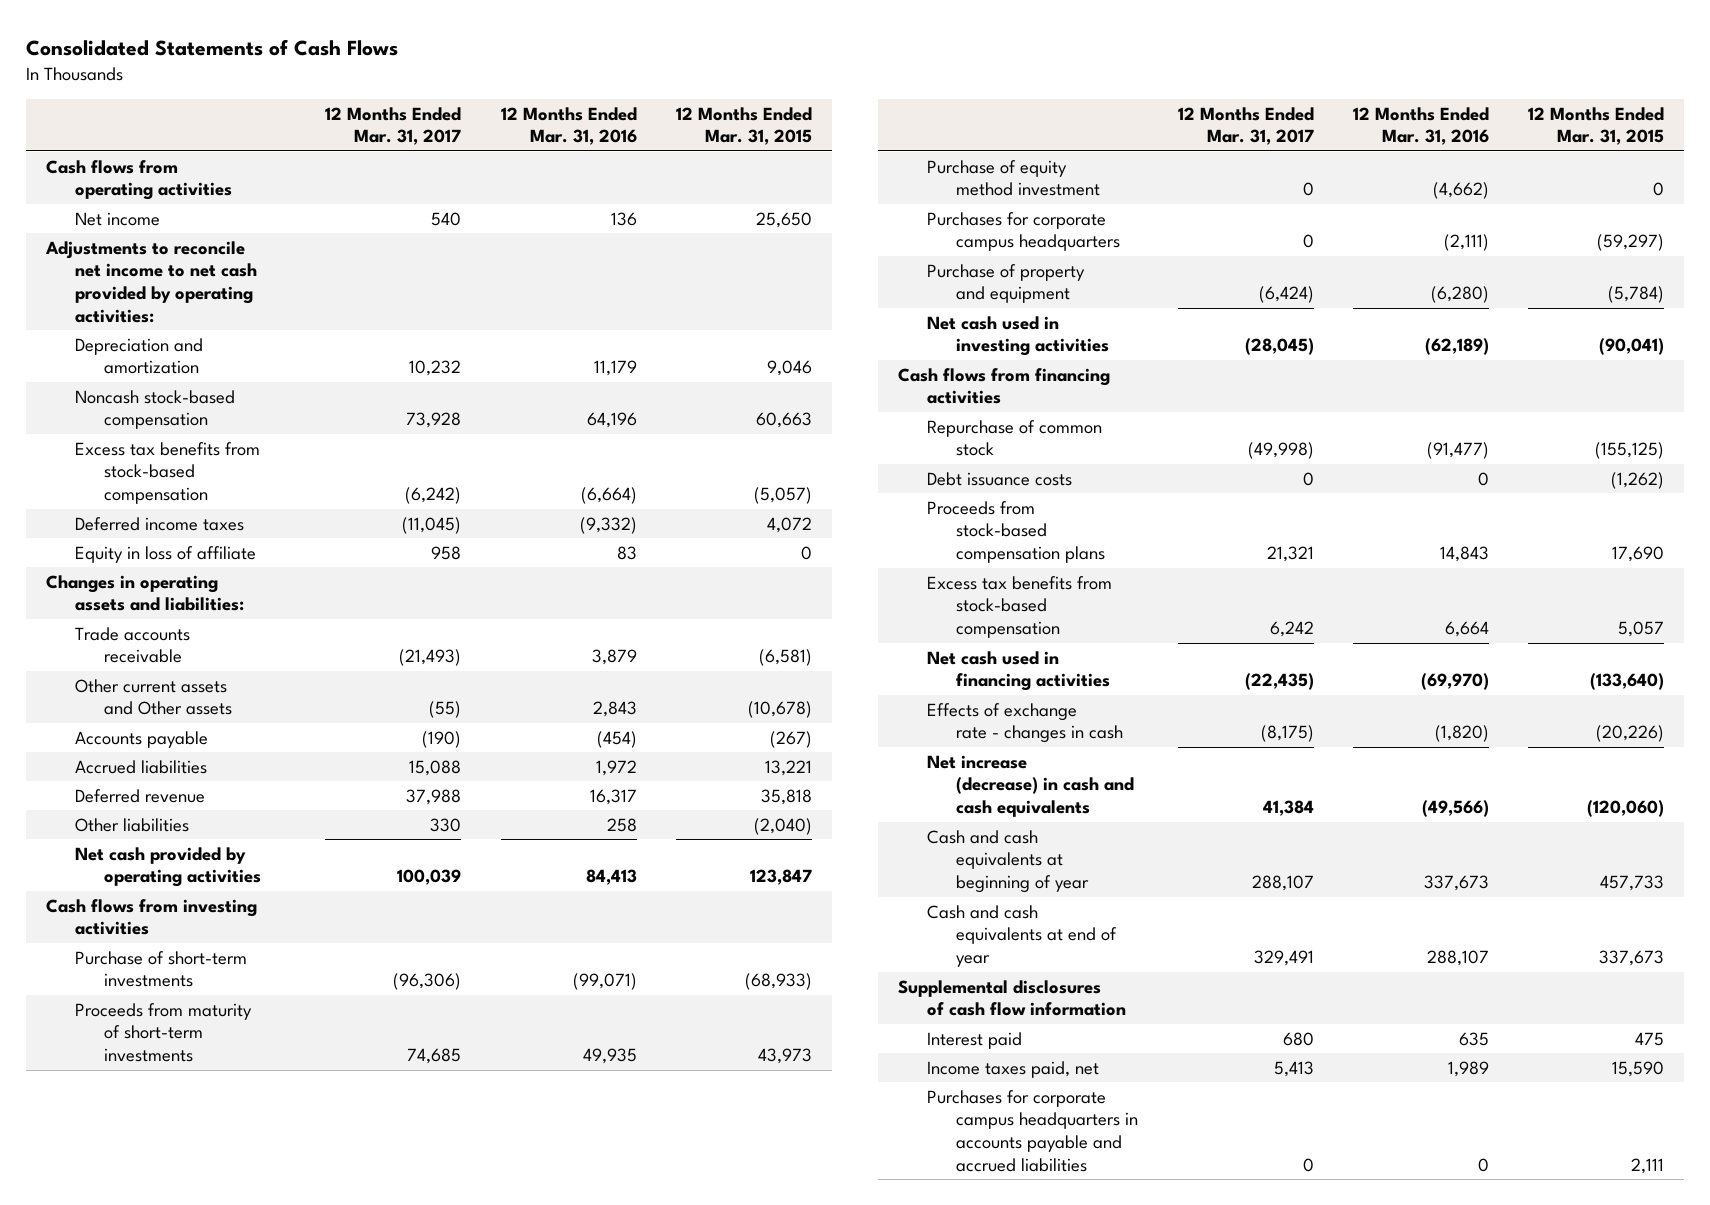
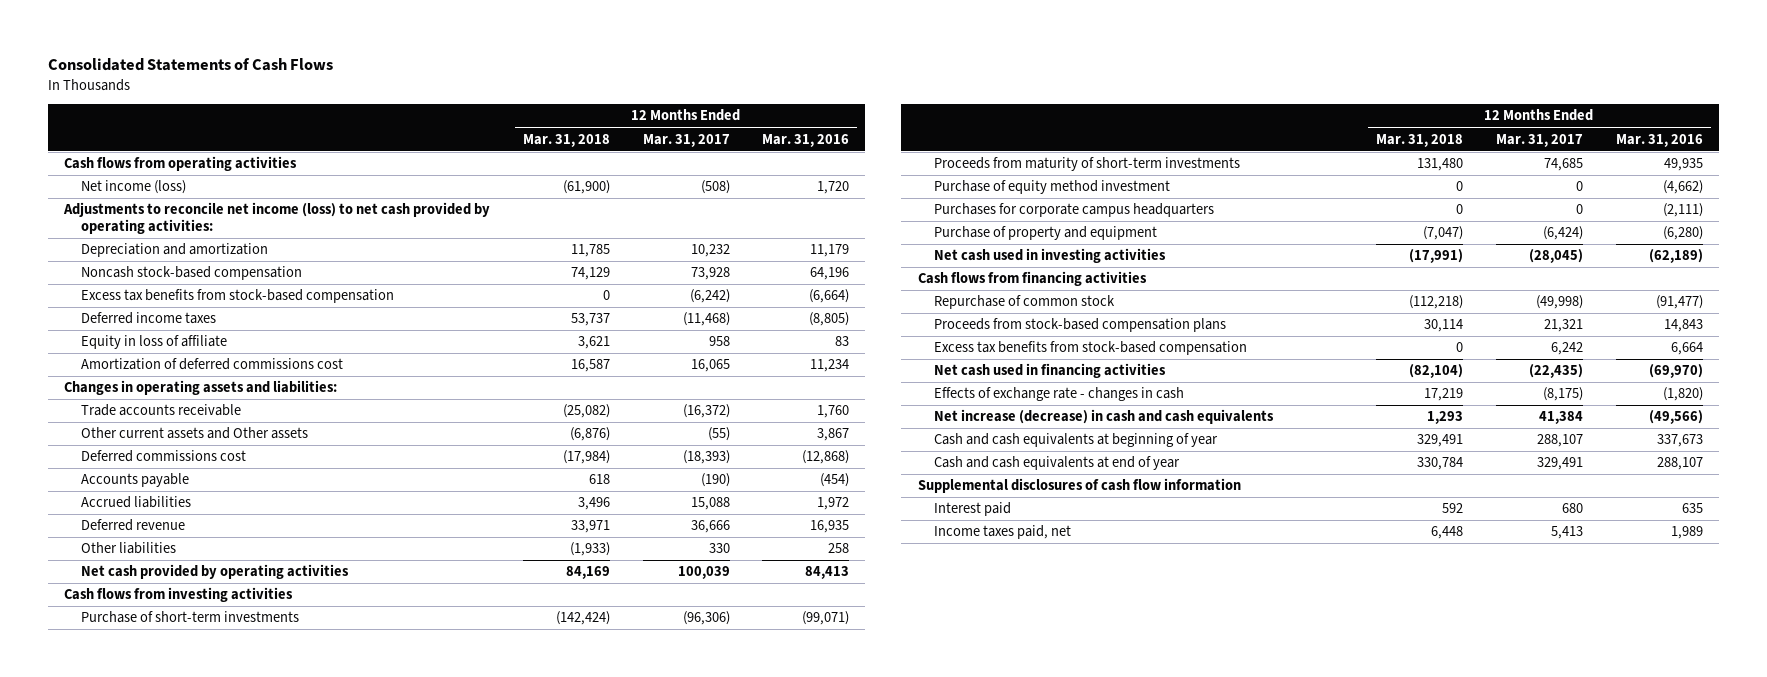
[675,106,812,146] 12 Months Ended Mar. 31, 2015 -> none
none -> [522,133,610,147] Mar. 31, 2018
[74,211,160,226] Net income -> [80,180,186,195] Net income (loss)
[431,211,462,226] 540 -> [700,180,730,195] (508)
[610,211,637,226] 136 -> [817,181,850,195] 1,720
[44,240,257,324] Adjustments to reconcile net income to net cash provided by operating activities: -> [63,202,491,235] Adjustments to reconcile net income (loss) to net cash provided by operating activities:
[402,516,462,534] (11,045) -> [682,312,730,327] (11,468)
[579,516,637,534] (9,332) -> [809,312,850,327] (8,805)
none -> [80,358,343,371] Amortization of deferred commissions cost
[399,649,462,667] (21,493) -> [682,404,730,419] (16,372)
[591,649,637,666] 3,879 -> [817,405,850,419] 1,760
[592,701,637,718] 2,843 -> [817,428,850,442] 3,867
none -> [80,450,246,463] Deferred commissions cost
[406,788,462,805] 37,988 -> [690,520,730,534] 36,666
[589,788,637,805] 16,317 -> [810,520,850,534] 16,935
[927,471,1073,486] Debt issuance costs -> none
[927,1089,1139,1173] Purchases for corporate campus headquarters in accounts payable and accrued liabilities -> none

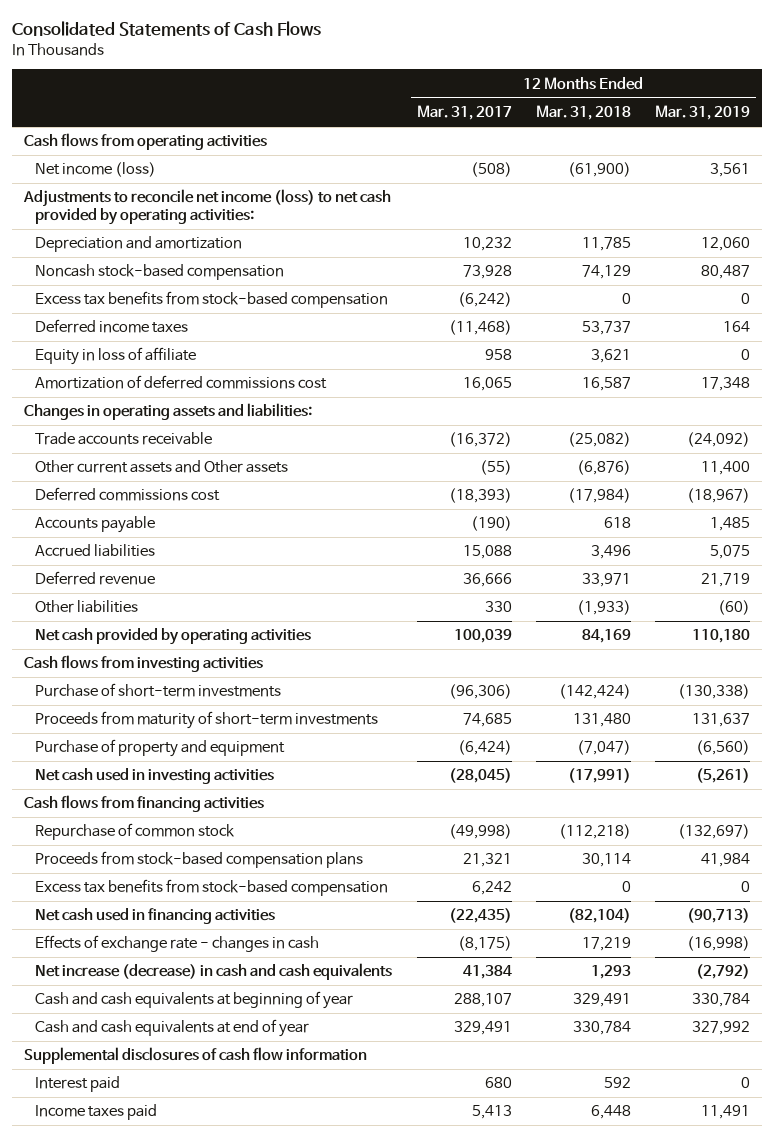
[762,133,850,147] Mar. 31, 2016 -> none
none -> [654,105,750,121] Mar. 31, 2019
[934,180,1171,195] Purchase of equity method investment -> none
[934,203,1215,218] Purchases for corporate campus headquarters -> none
[934,525,1072,540] Income taxes paid, net -> [35,1104,158,1121] Income taxes paid

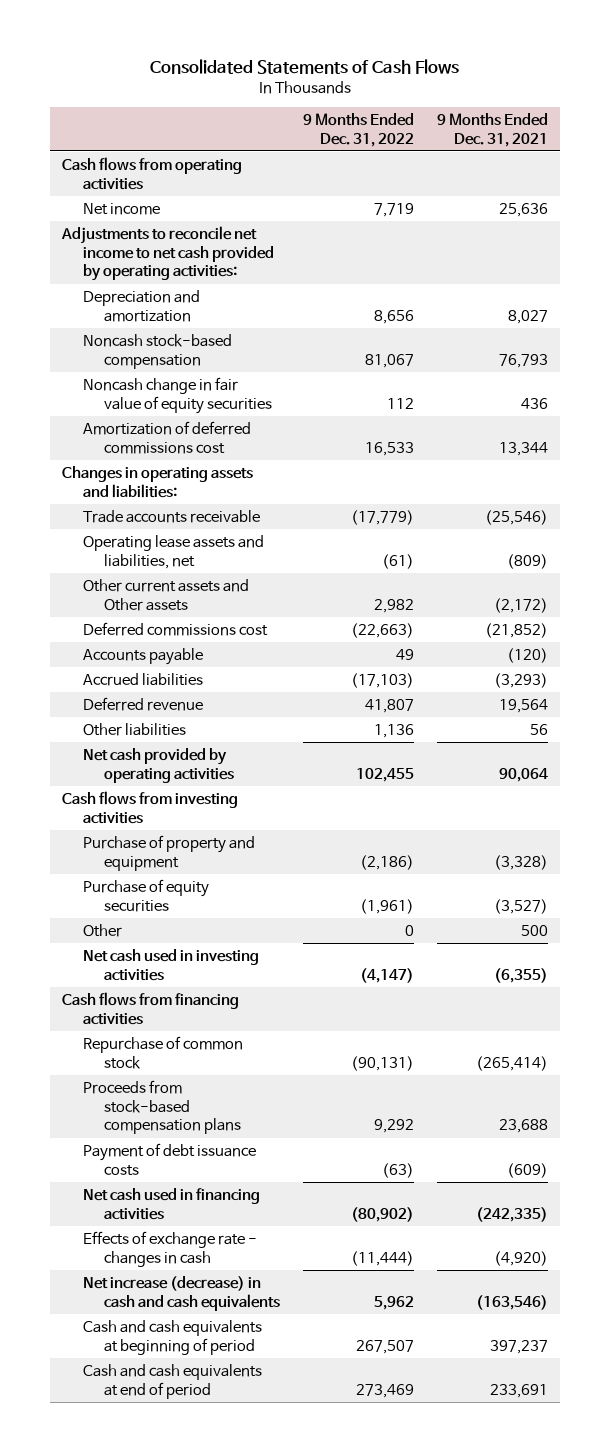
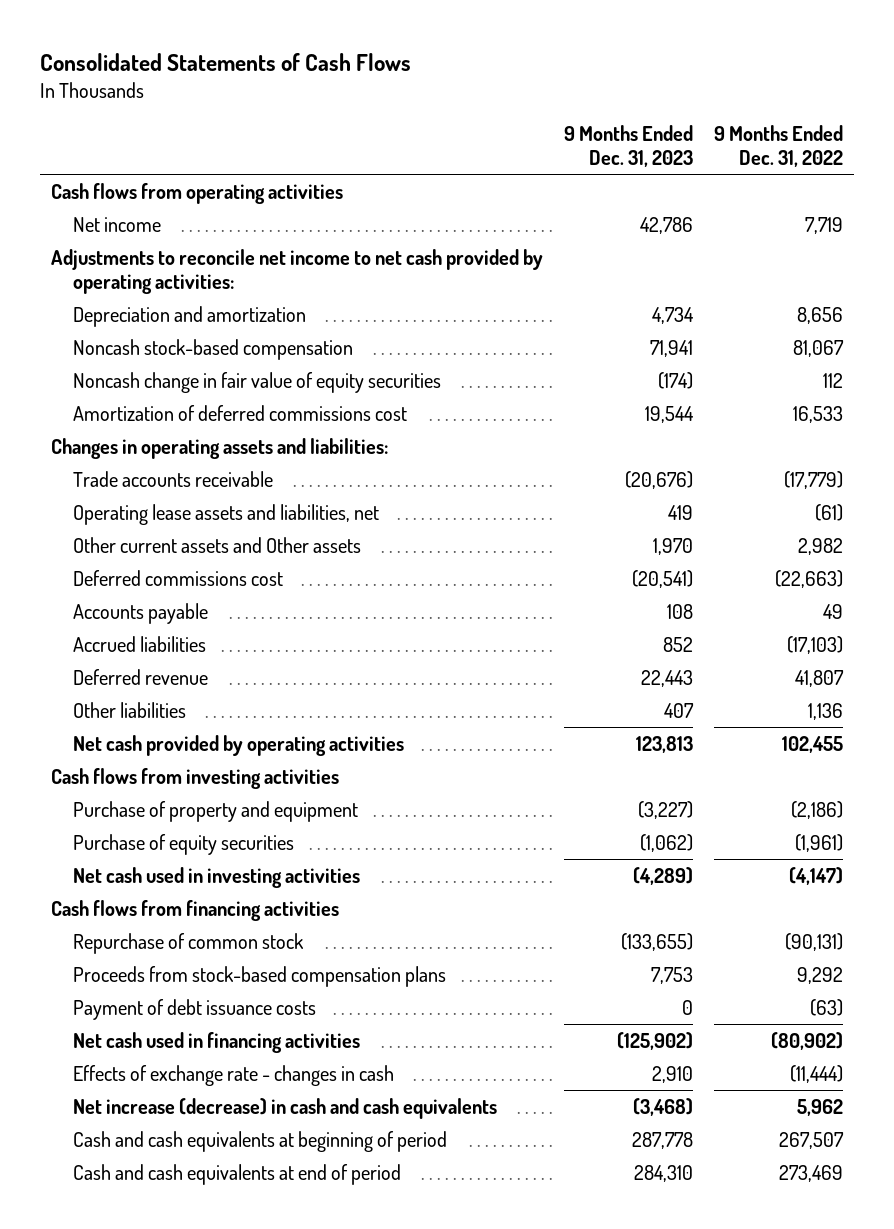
[437,112,549,147] 9 Months Ended Dec. 31, 2021 -> none
none -> [563,125,693,168] 9 Months Ended Dec. 31, 2023
[83,923,123,937] Other -> none

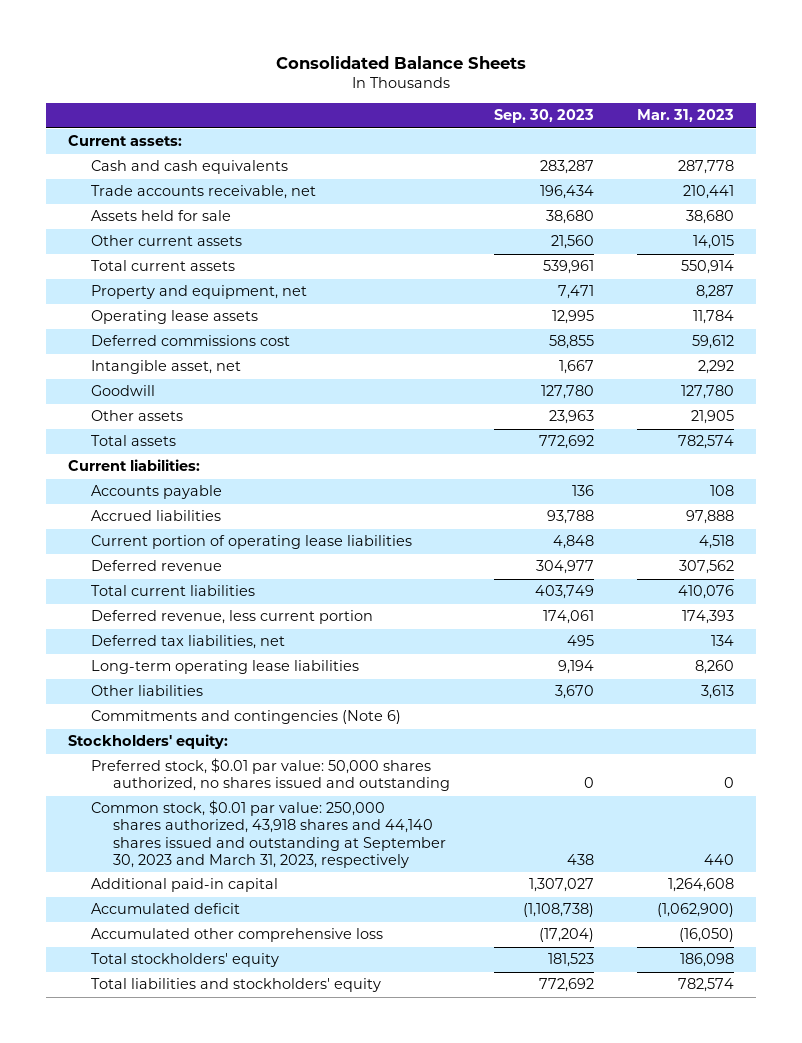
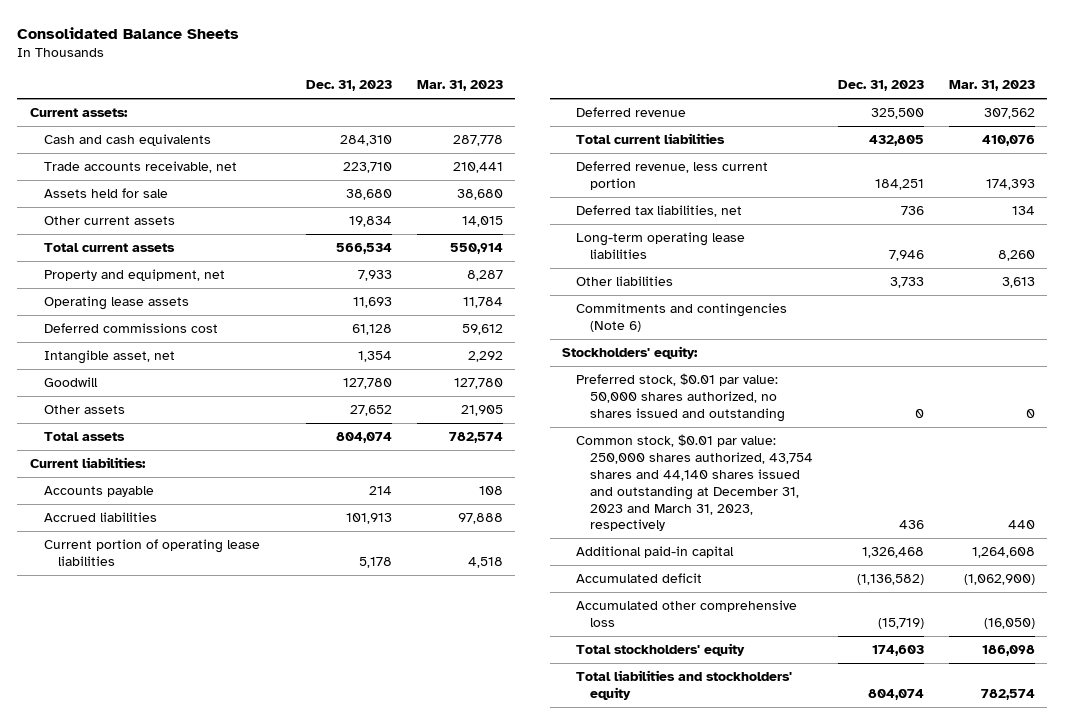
[493,109,594,124] Sep. 30, 2023 -> none
none -> [305,80,392,92] Dec. 31, 2023
[90,800,447,868] Common stock, $0.01 par value: 250,000 shares authorized, 43,918 shares and 44,140 shares issued and outstanding at September 30, 2023 and March 31, 2023, respectively -> [576,434,814,532] Common stock, $0.01 par value: 250,000 shares authorized, 43,754 shares and 44,140 shares issued and outstanding at December 31, 2023 and March 31, 2023, respectively

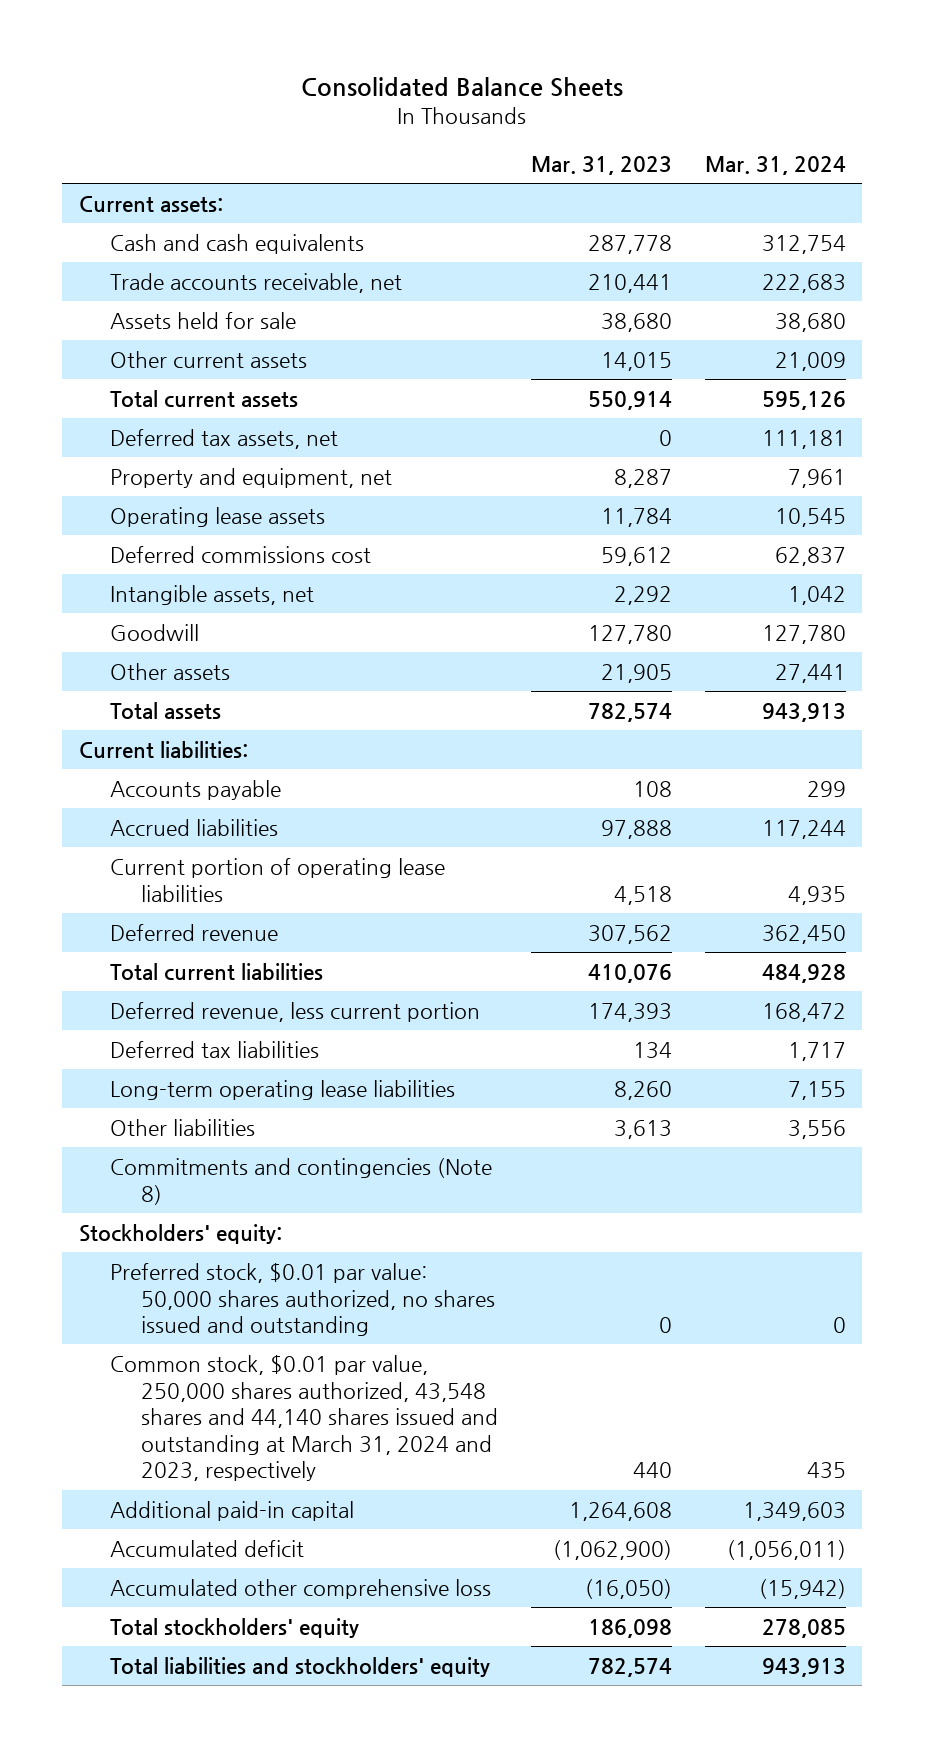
[305,80,392,92] Dec. 31, 2023 -> none
none -> [704,155,846,175] Mar. 31, 2024
none -> [109,428,338,449] Deferred tax assets, net
[44,350,176,365] Intangible asset, net -> [109,584,314,605] Intangible assets, net
[576,205,743,218] Deferred tax liabilities, net -> [109,1040,319,1058] Deferred tax liabilities
[576,303,788,333] Commitments and contingencies (Note 6) -> [109,1157,492,1205] Commitments and contingencies (Note 8)
[576,434,814,532] Common stock, $0.01 par value: 250,000 shares authorized, 43,754 shares and 44,140 shares issued and outstanding at December 31, 2023 and March 31, 2023, respectively -> [109,1354,499,1482] Common stock, $0.01 par value, 250,000 shares authorized, 43,548 shares and 44,140 shares issued and outstanding at March 31, 2024 and 2023, respectively

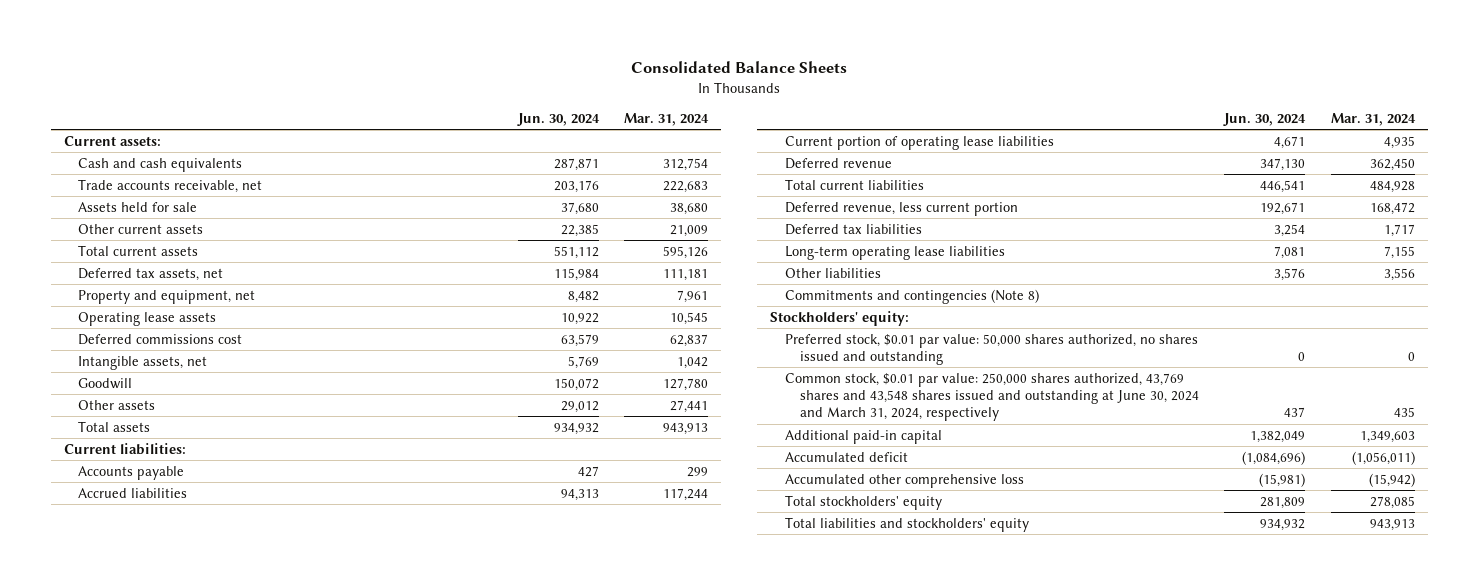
[530,155,672,175] Mar. 31, 2023 -> none
none -> [516,112,600,126] Jun. 30, 2024
[109,1354,499,1482] Common stock, $0.01 par value, 250,000 shares authorized, 43,548 shares and 44,140 shares issued and outstanding at March 31, 2024 and 2023, respectively -> [784,372,1199,422] Common stock, $0.01 par value: 250,000 shares authorized, 43,769 shares and 43,548 shares issued and outstanding at June 30, 2024 and March 31, 2024, respectively

